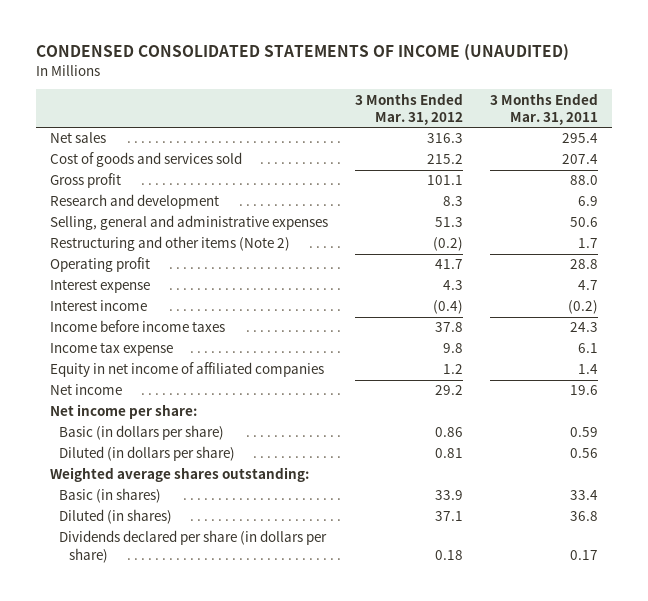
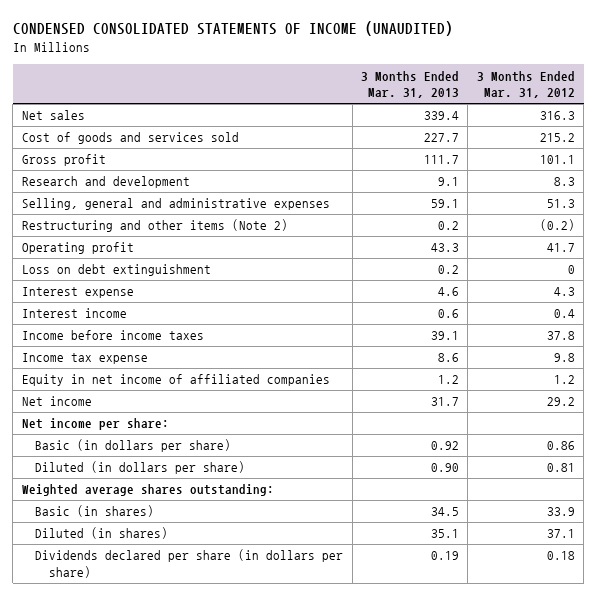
[490,92,599,125] 3 Months Ended Mar. 31, 2011 -> none
none -> [361,70,460,99] 3 Months Ended Mar. 31, 2013
none -> [21,264,211,277] Loss on debt extinguishment
[433,300,464,315] (0.4) -> [553,309,575,319] 0.4

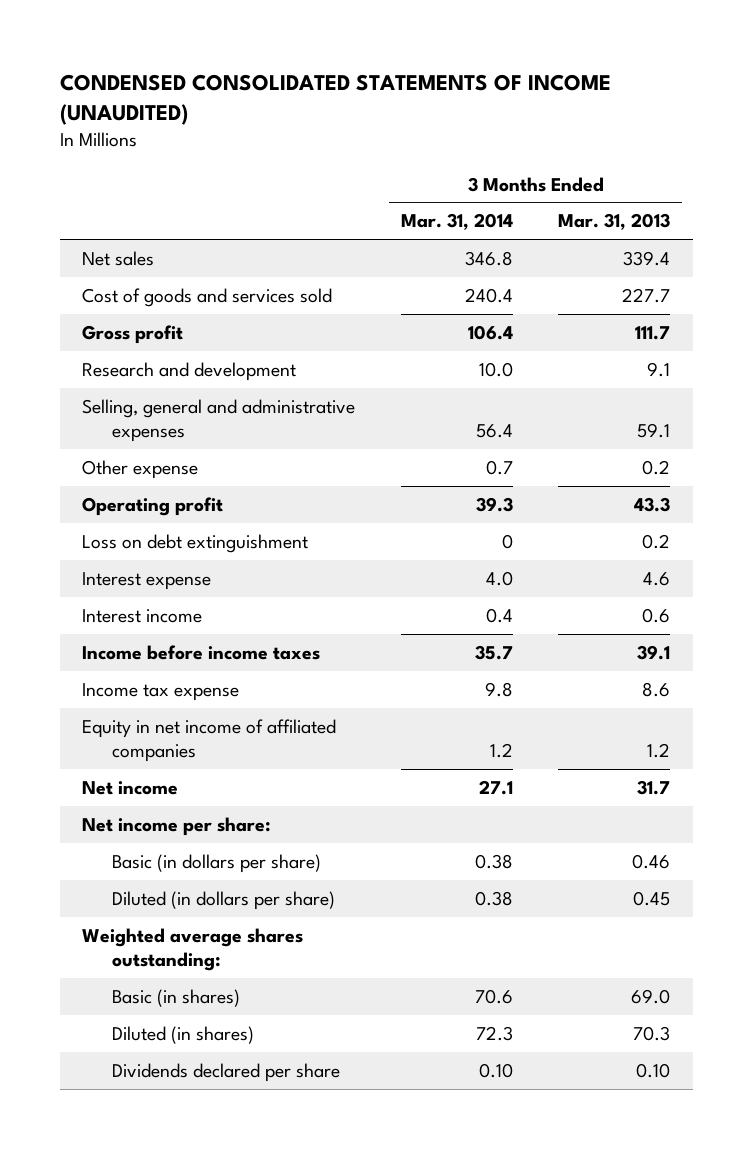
[476,70,575,99] 3 Months Ended Mar. 31, 2012 -> none
none -> [400,213,513,231] Mar. 31, 2014
[21,219,288,233] Restructuring and other items (Note 2) -> none
none -> [82,459,199,479] Other expense
[431,441,460,451] 0.92 -> [632,853,671,869] 0.46
[431,463,460,473] 0.90 -> [633,890,671,906] 0.45
[431,507,460,517] 34.5 -> [631,988,671,1004] 69.0
[431,529,460,539] 35.1 -> [633,1025,671,1041] 70.3
[35,549,344,579] Dividends declared per share (in dollars per share) -> [112,1062,341,1082] Dividends declared per share
[431,551,460,561] 0.19 -> [636,1062,671,1078] 0.10

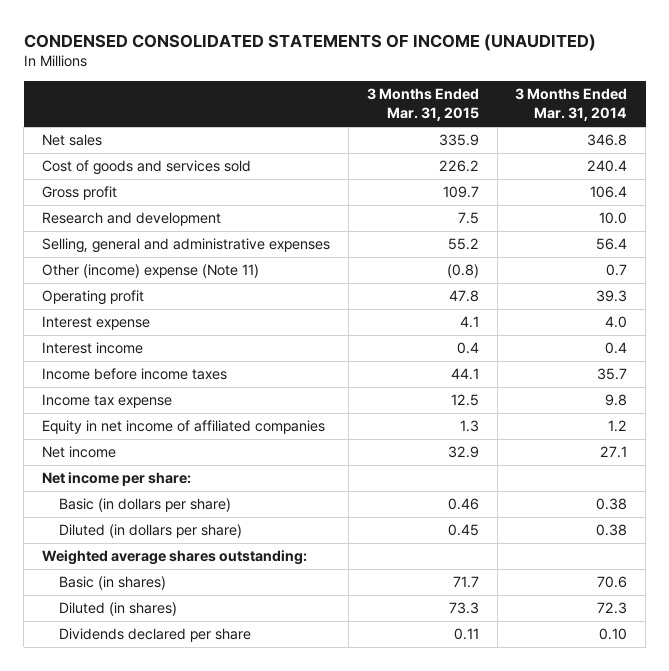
[558,213,671,231] Mar. 31, 2013 -> none
none -> [366,88,479,122] 3 Months Ended Mar. 31, 2015
[82,459,199,479] Other expense -> [42,264,260,279] Other (income) expense (Note 11)
[82,533,309,553] Loss on debt extinguishment -> none

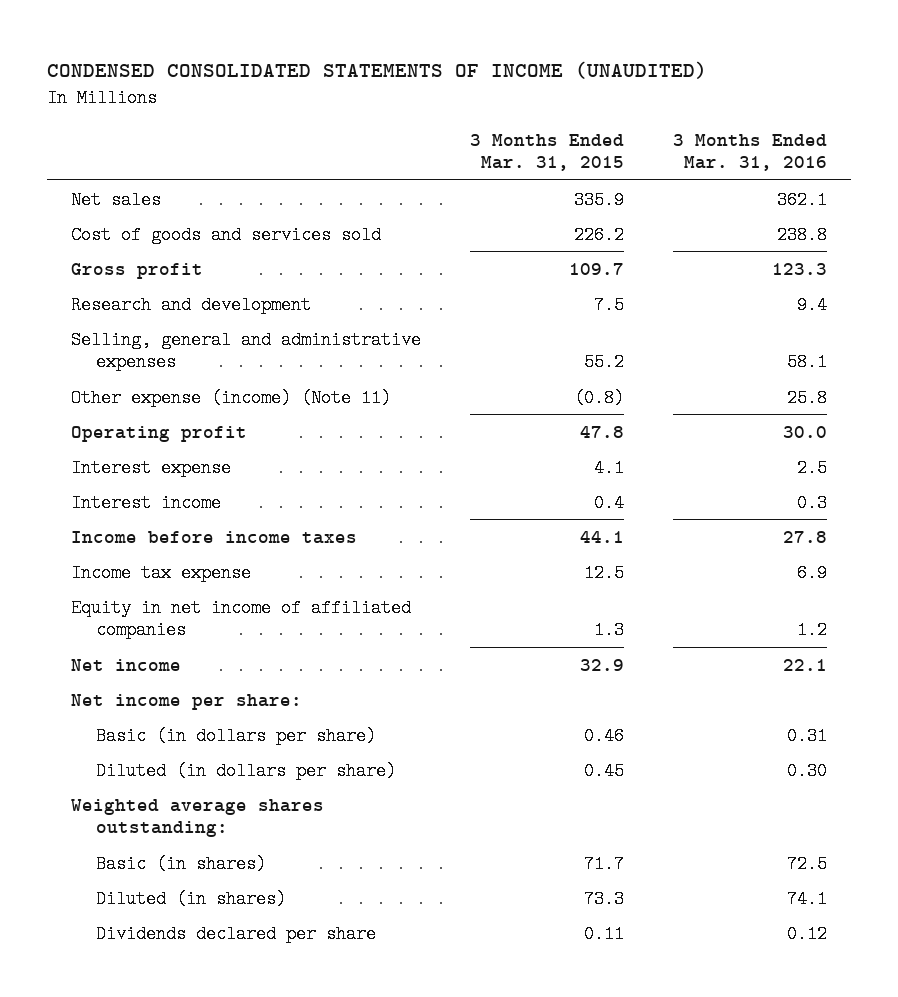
[515,88,628,122] 3 Months Ended Mar. 31, 2014 -> none
none -> [672,133,827,172] 3 Months Ended Mar. 31, 2016
[42,264,260,279] Other (income) expense (Note 11) -> [71,388,392,407] Other expense (income) (Note 11)

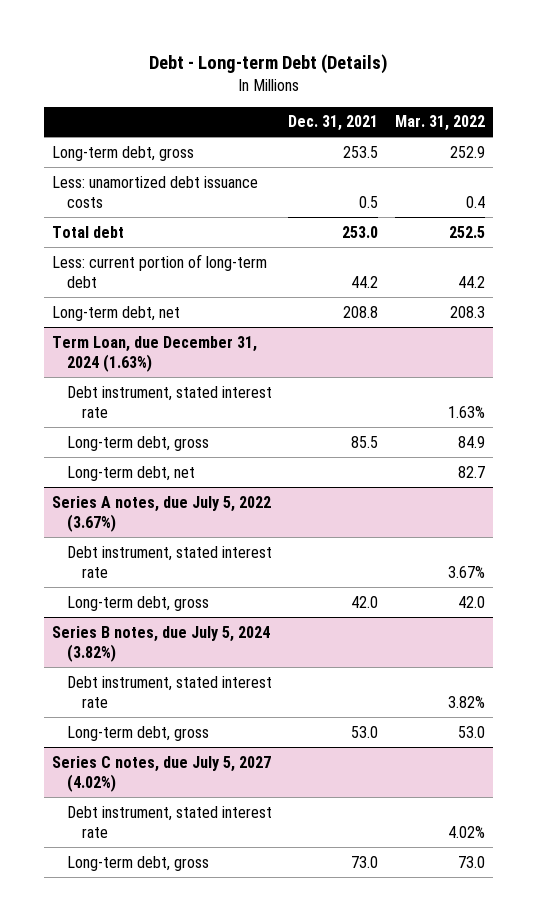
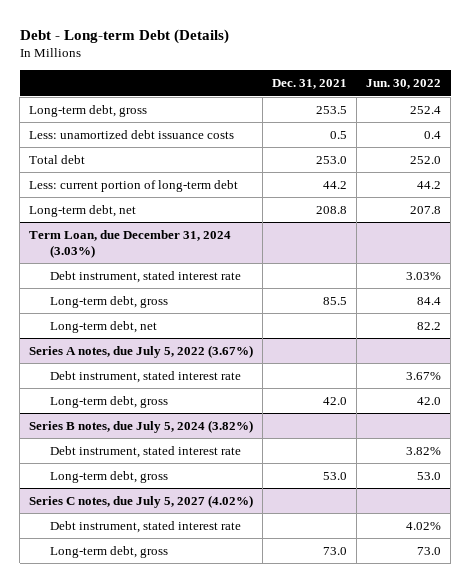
[394,115,485,132] Mar. 31, 2022 -> none
none -> [366,79,442,90] Jun. 30, 2022
[52,335,258,372] Term Loan, due December 31, 2024 (1.63%) -> [29,229,232,258] Term Loan, due December 31, 2024 (3.03%)

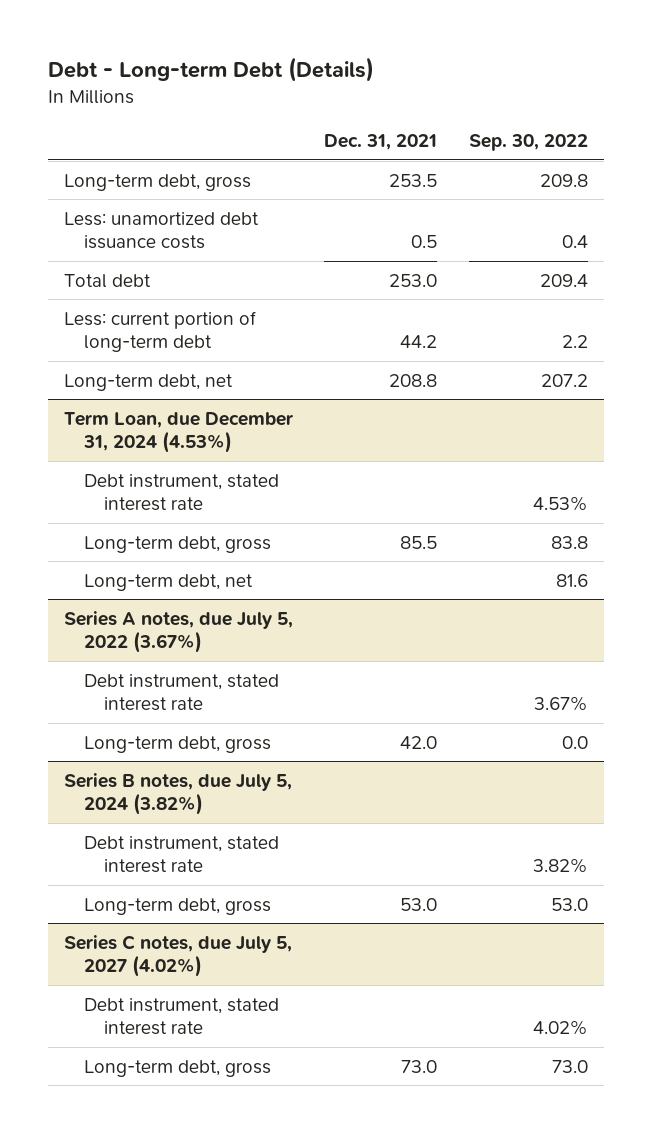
[366,79,442,90] Jun. 30, 2022 -> none
none -> [469,134,589,152] Sep. 30, 2022
[29,229,232,258] Term Loan, due December 31, 2024 (3.03%) -> [63,411,293,454] Term Loan, due December 31, 2024 (4.53%)

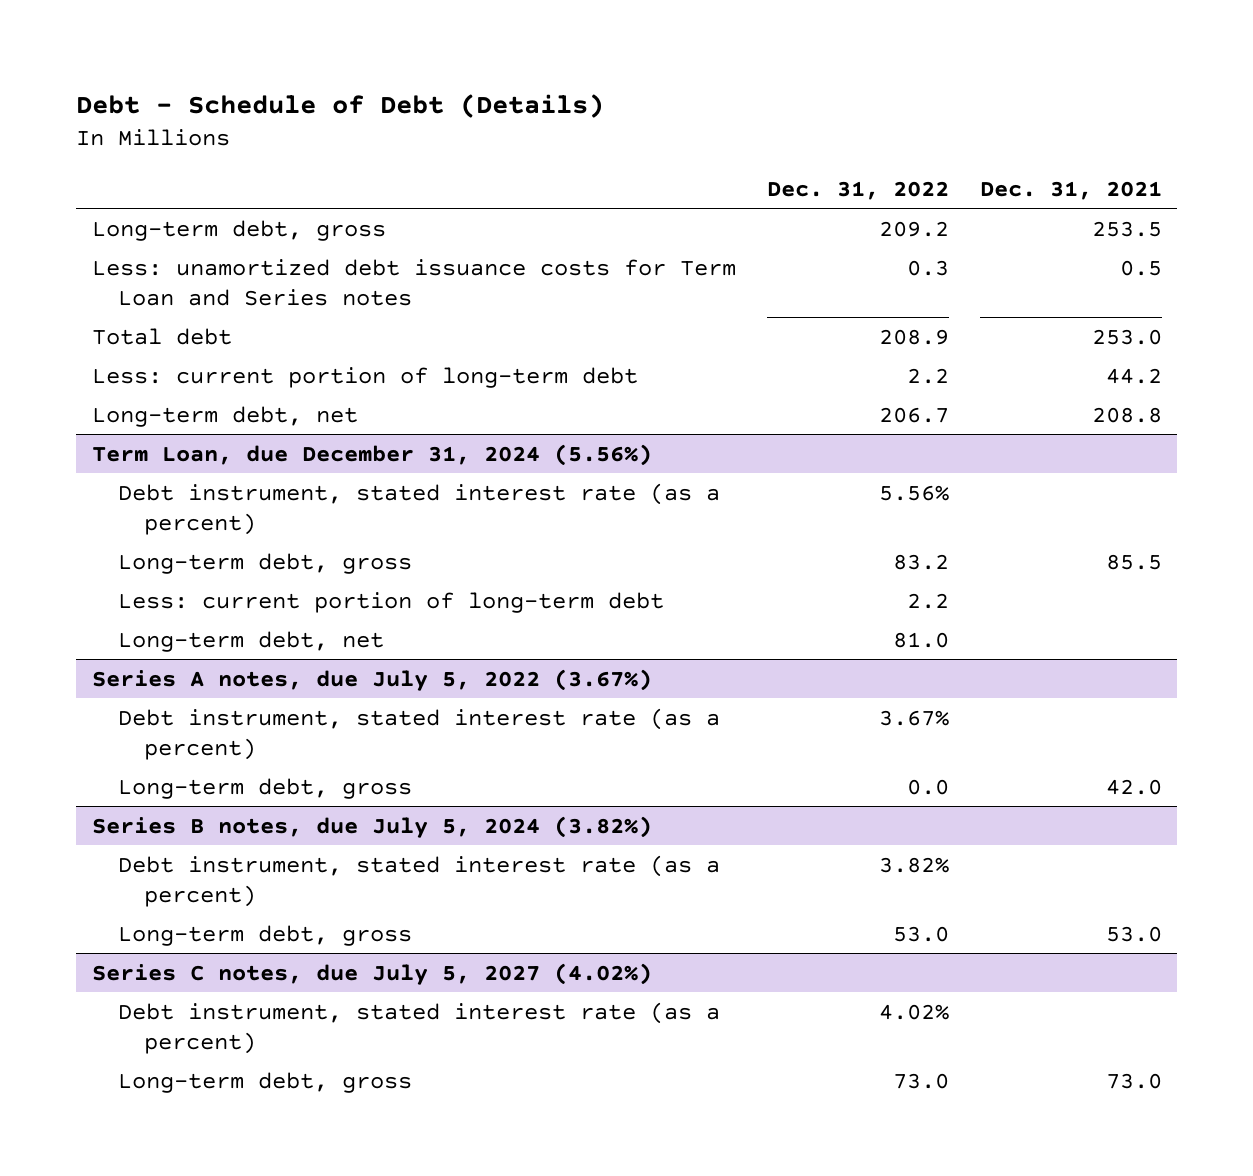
[47,57,374,83] Debt - Long-term Debt (Details) -> [76,94,605,119] Debt - Schedule of Debt (Details)
[469,134,589,152] Sep. 30, 2022 -> none
none -> [766,180,949,200] Dec. 31, 2022
[63,211,259,250] Less: unamortized debt issuance costs -> [91,258,736,306] Less: unamortized debt issuance costs for Term Loan and Series notes
[63,411,293,454] Term Loan, due December 31, 2024 (4.53%) -> [91,443,652,466] Term Loan, due December 31, 2024 (5.56%)
[84,473,280,512] Debt instrument, stated interest rate -> [117,482,720,535] Debt instrument, stated interest rate (as a percent)
none -> [117,591,664,613] Less: current portion of long-term debt
[84,673,280,712] Debt instrument, stated interest rate -> [117,707,720,760] Debt instrument, stated interest rate (as a percent)
[84,835,280,874] Debt instrument, stated interest rate -> [117,854,720,907] Debt instrument, stated interest rate (as a percent)
[84,997,280,1036] Debt instrument, stated interest rate -> [117,1001,720,1054] Debt instrument, stated interest rate (as a percent)

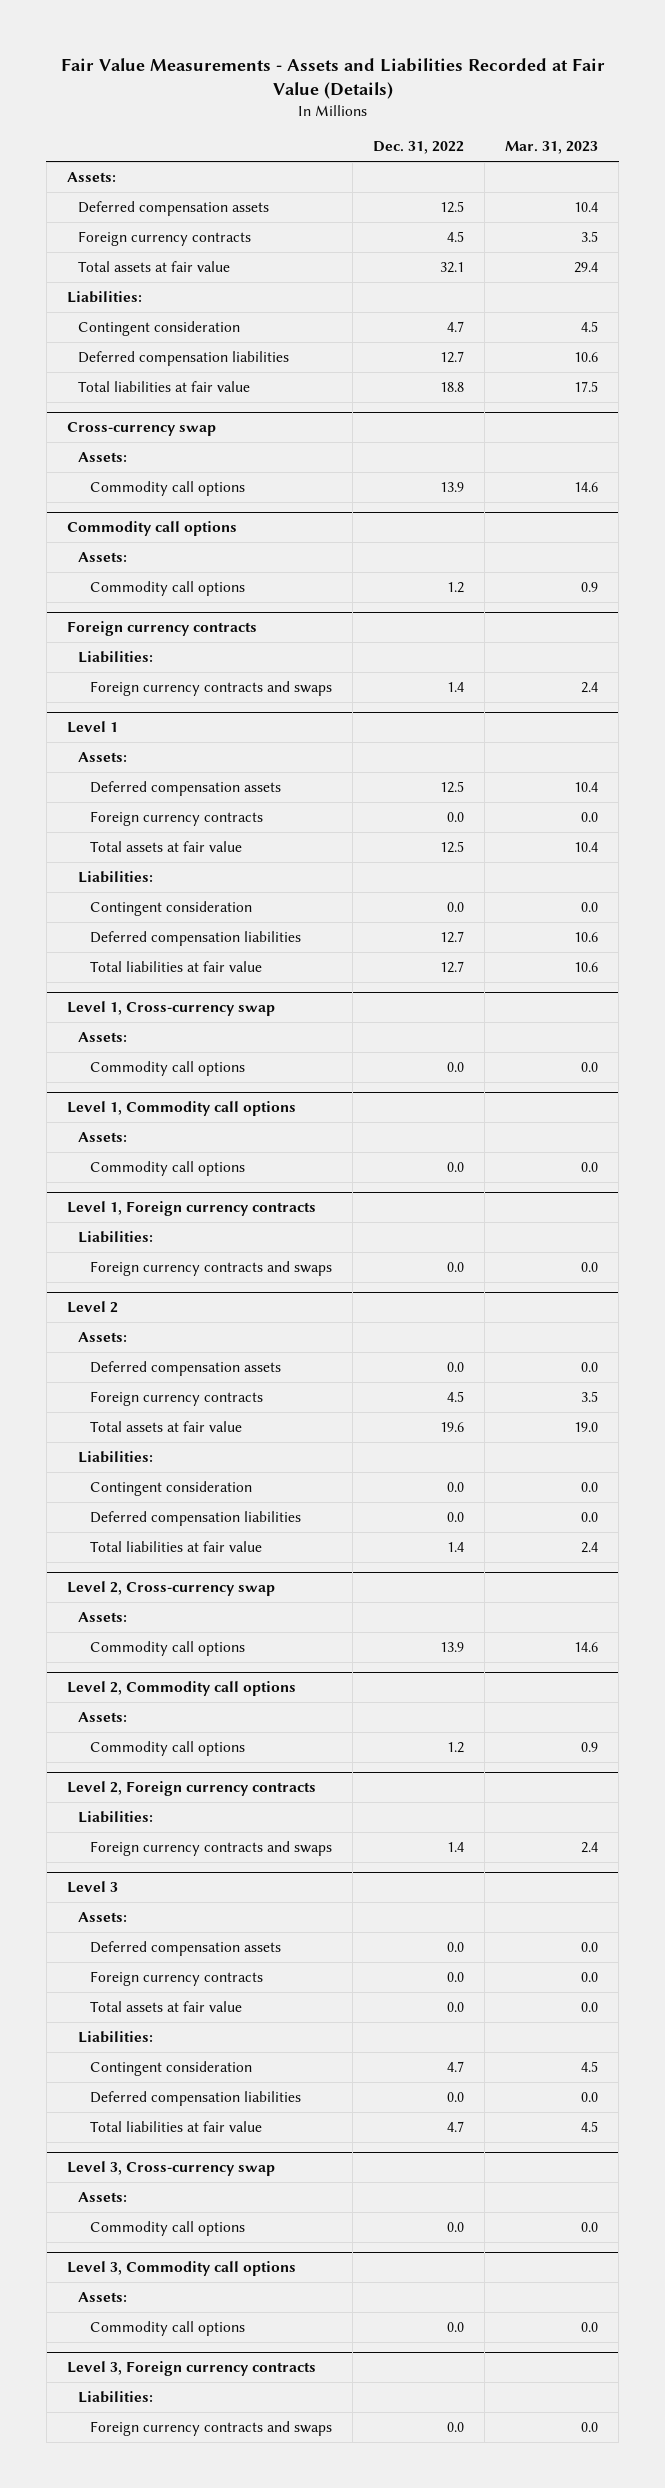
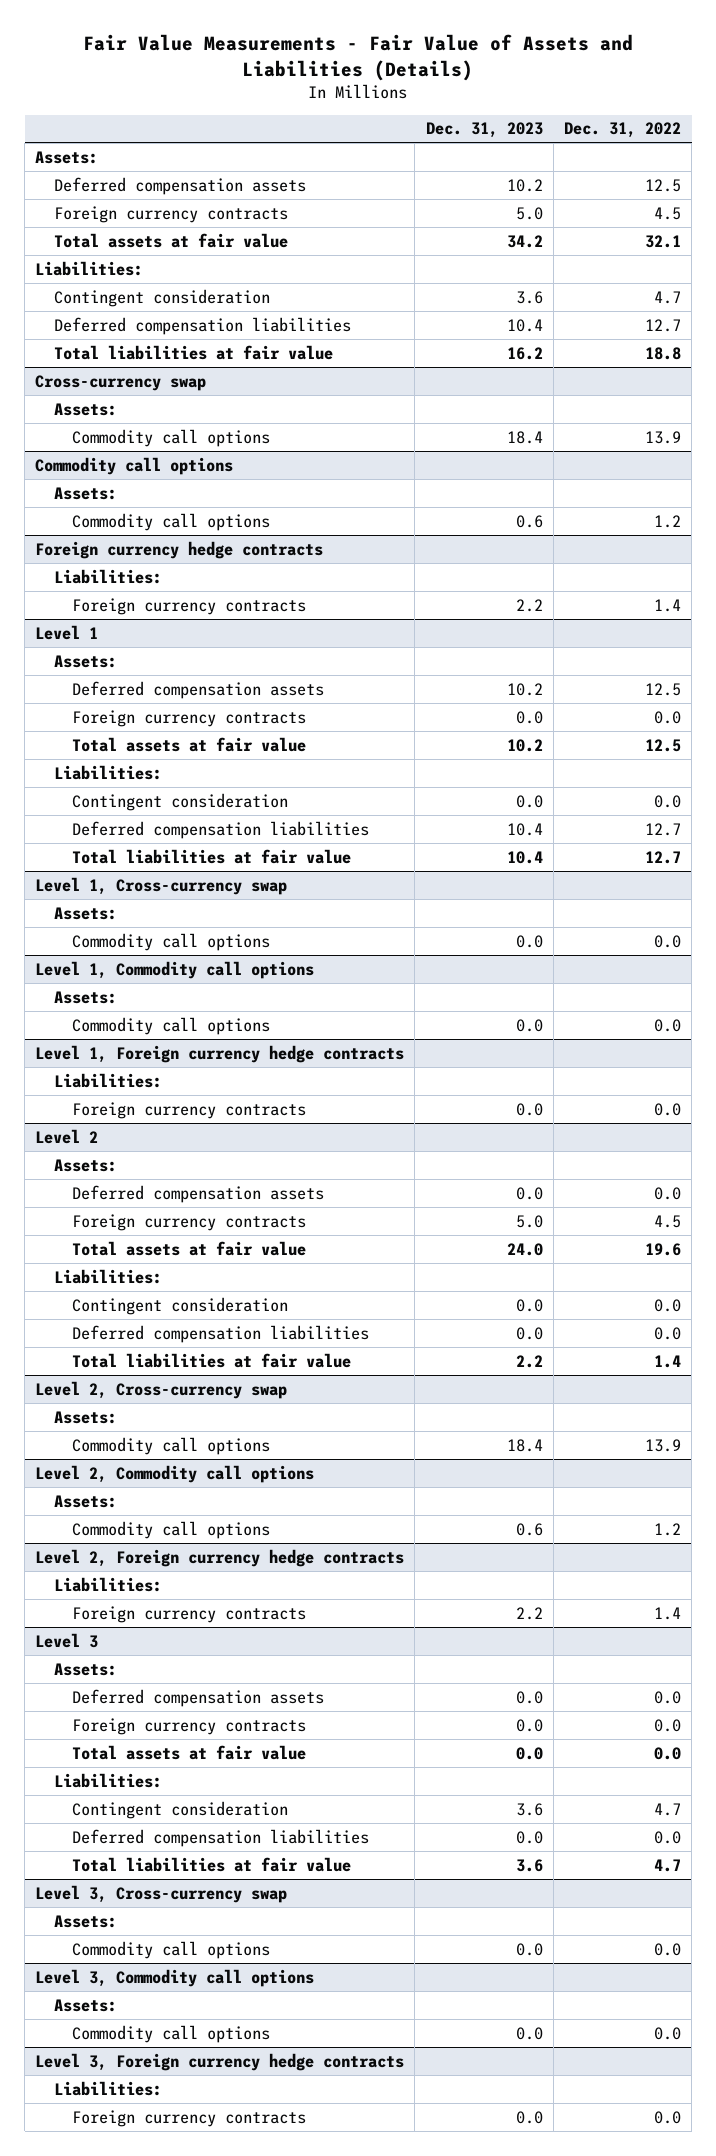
[60,57,605,99] Fair Value Measurements - Assets and Liabilities Recorded at Fair Value (Details) -> [83,34,634,81] Fair Value Measurements - Fair Value of Assets and Liabilities (Details)
[505,141,599,155] Mar. 31, 2023 -> none
none -> [425,122,543,139] Dec. 31, 2023
[67,620,258,636] Foreign currency contracts -> [35,540,324,559] Foreign currency hedge contracts
[89,680,332,696] Foreign currency contracts and swaps -> [72,597,307,615] Foreign currency contracts
[67,1200,317,1216] Level 1, Foreign currency contracts -> [35,1044,405,1063] Level 1, Foreign currency hedge contracts
[89,1260,332,1276] Foreign currency contracts and swaps -> [72,1101,307,1119] Foreign currency contracts
[67,1780,317,1796] Level 2, Foreign currency contracts -> [35,1548,405,1567] Level 2, Foreign currency hedge contracts
[89,1840,332,1856] Foreign currency contracts and swaps -> [72,1605,307,1623] Foreign currency contracts
[67,2360,317,2376] Level 3, Foreign currency contracts -> [35,2052,405,2071] Level 3, Foreign currency hedge contracts
[89,2420,332,2436] Foreign currency contracts and swaps -> [72,2109,307,2127] Foreign currency contracts

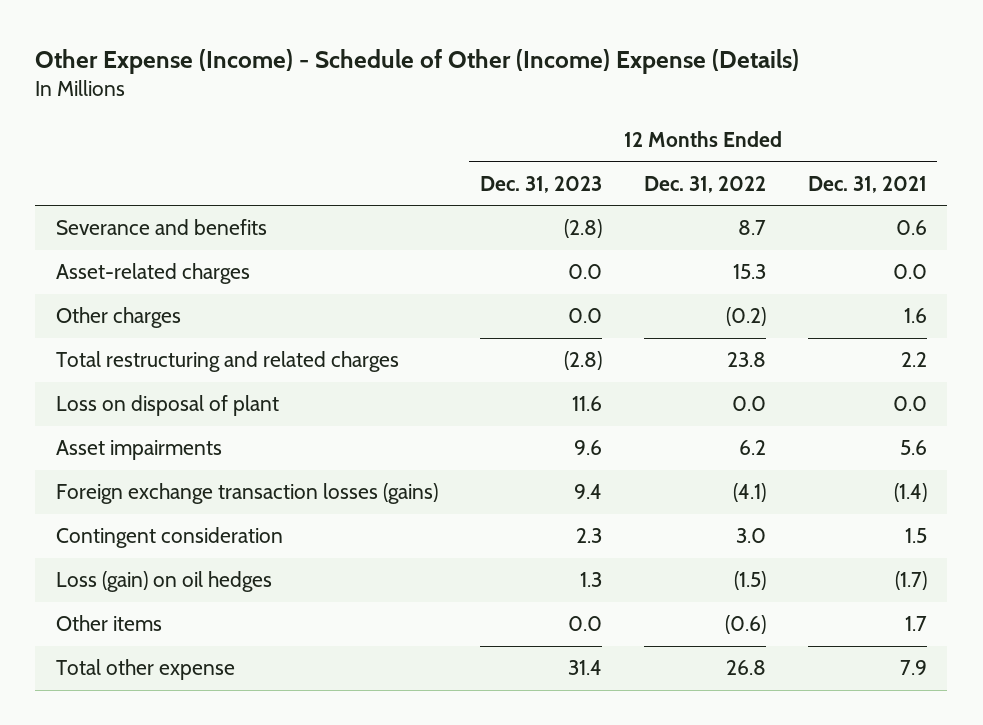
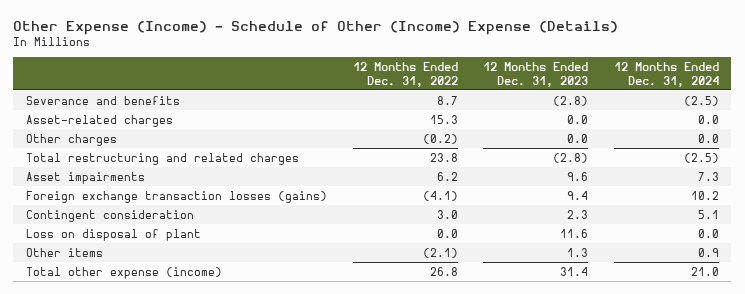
[807,175,927,193] Dec. 31, 2021 -> none
none -> [613,61,719,87] 12 Months Ended Dec. 31, 2024
[56,571,273,593] Loss (gain) on oil hedges -> none
[56,395,280,417] Loss on disposal of plant -> [26,228,202,241] Loss on disposal of plant
[567,616,602,632] 0.0 -> [567,247,589,257] 1.3
[724,615,766,635] (0.6) -> [422,247,458,258] (2.1)
[56,659,236,681] Total other expense -> [26,266,223,279] Total other expense (income)

